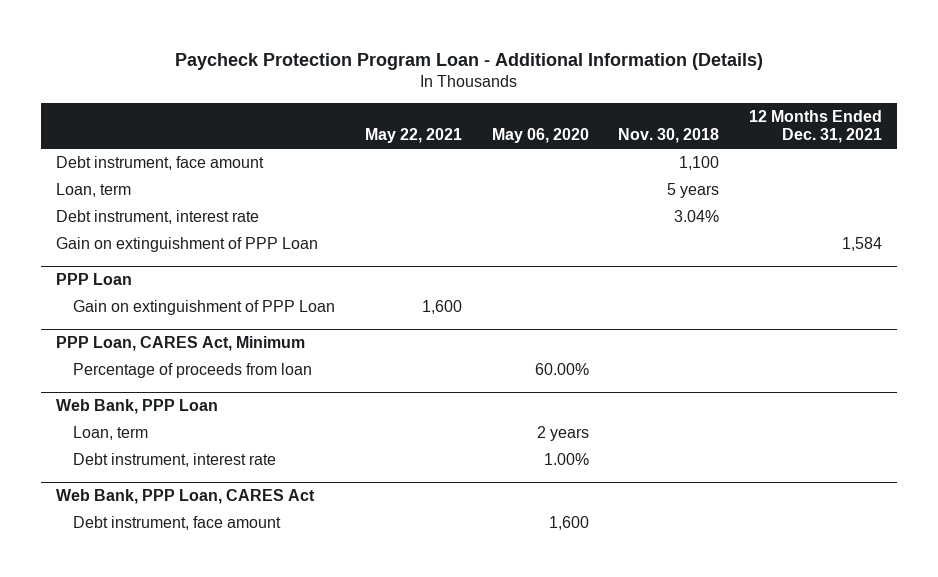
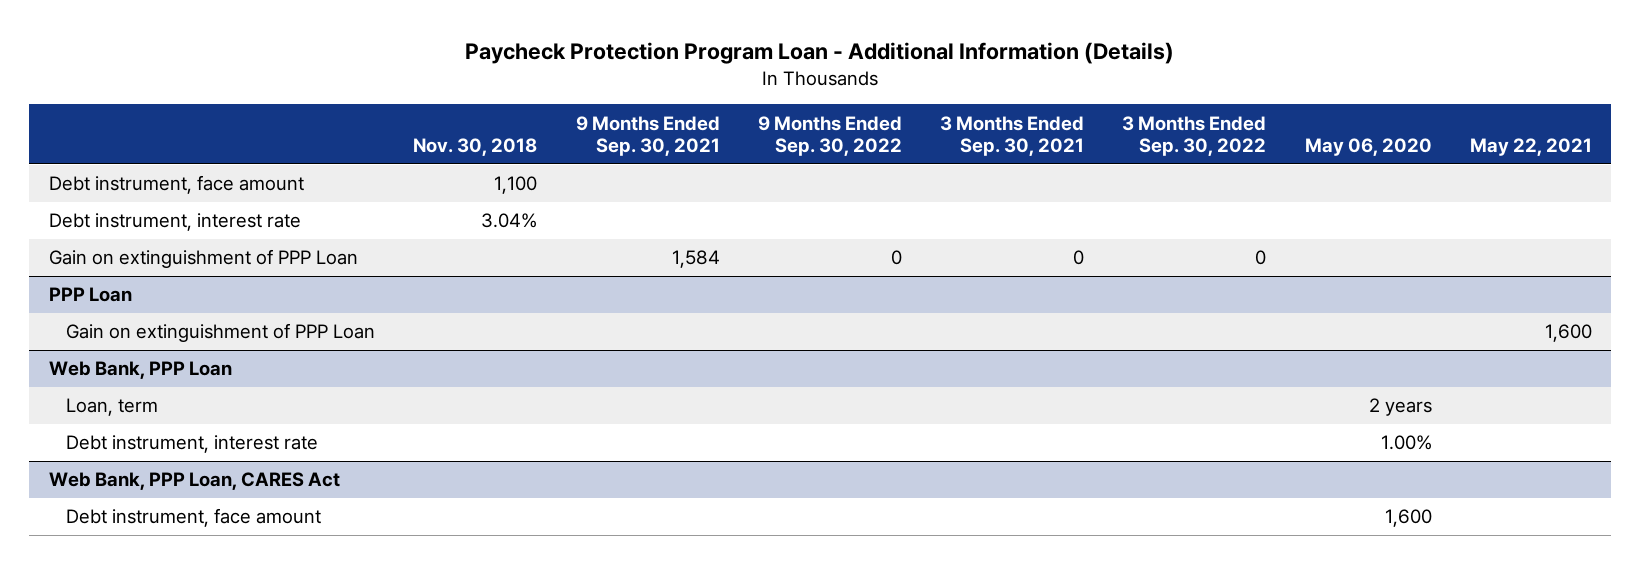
[749,109,883,144] 12 Months Ended Dec. 31, 2021 -> none
none -> [575,115,720,156] 9 Months Ended Sep. 30, 2021
none -> [757,115,902,156] 9 Months Ended Sep. 30, 2022
none -> [940,115,1085,156] 3 Months Ended Sep. 30, 2021
none -> [1122,115,1267,156] 3 Months Ended Sep. 30, 2022
[56,182,132,197] Loan, term -> none
[56,336,306,352] PPP Loan, CARES Act, Minimum -> none
[73,362,313,378] Percentage of proceeds from loan -> none

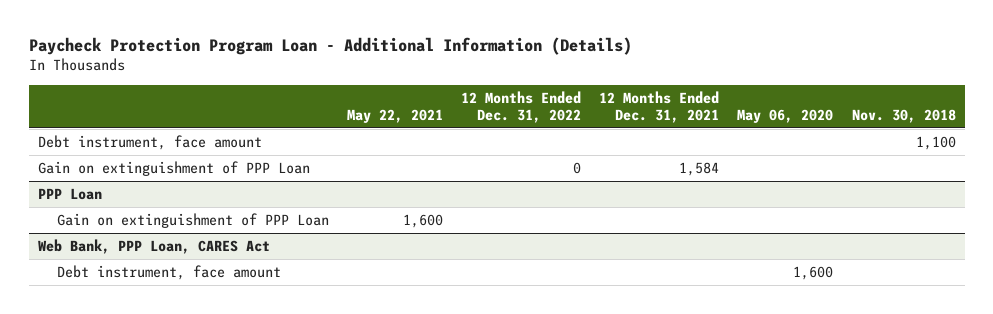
[575,115,720,156] 9 Months Ended Sep. 30, 2021 -> none
[757,115,902,156] 9 Months Ended Sep. 30, 2022 -> none
[940,115,1085,156] 3 Months Ended Sep. 30, 2021 -> none
[1122,115,1267,156] 3 Months Ended Sep. 30, 2022 -> none
none -> [461,90,582,123] 12 Months Ended Dec. 31, 2022
none -> [599,90,720,123] 12 Months Ended Dec. 31, 2021
[48,213,301,232] Debt instrument, interest rate -> none
[48,361,232,380] Web Bank, PPP Loan -> none
[66,398,159,417] Loan, term -> none
[66,435,319,454] Debt instrument, interest rate -> none

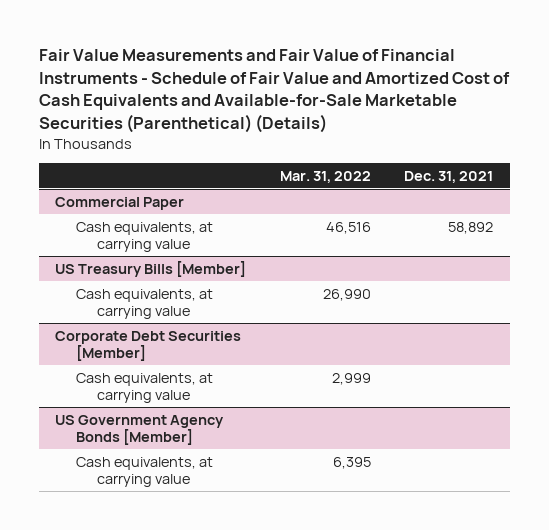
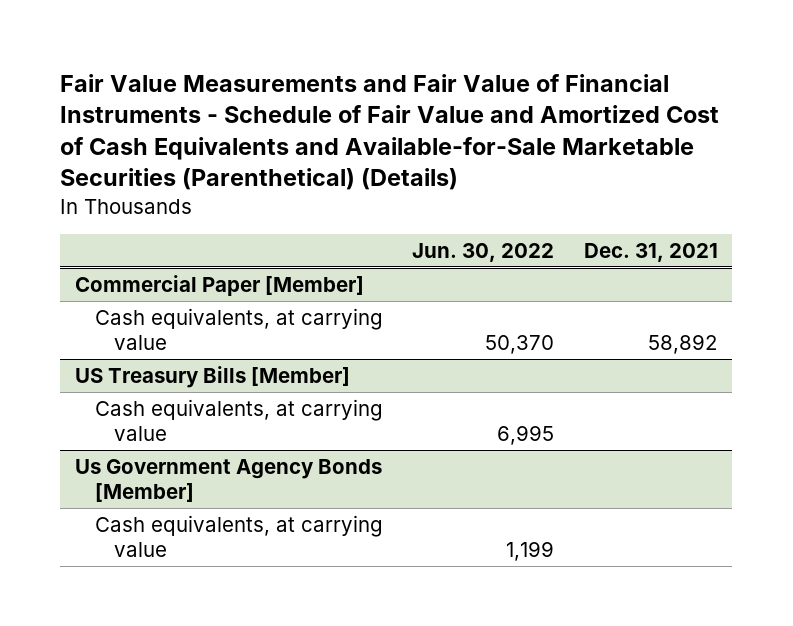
[279,170,371,183] Mar. 31, 2022 -> none
none -> [412,242,555,262] Jun. 30, 2022
[55,196,185,210] Commercial Paper -> [75,274,365,296] Commercial Paper [Member]
[55,330,242,362] Corporate Debt Securities [Member] -> none
[76,372,214,404] Cash equivalents, at carrying value -> none
[55,414,225,446] US Government Agency Bonds [Member] -> [75,458,383,502] Us Government Agency Bonds [Member]

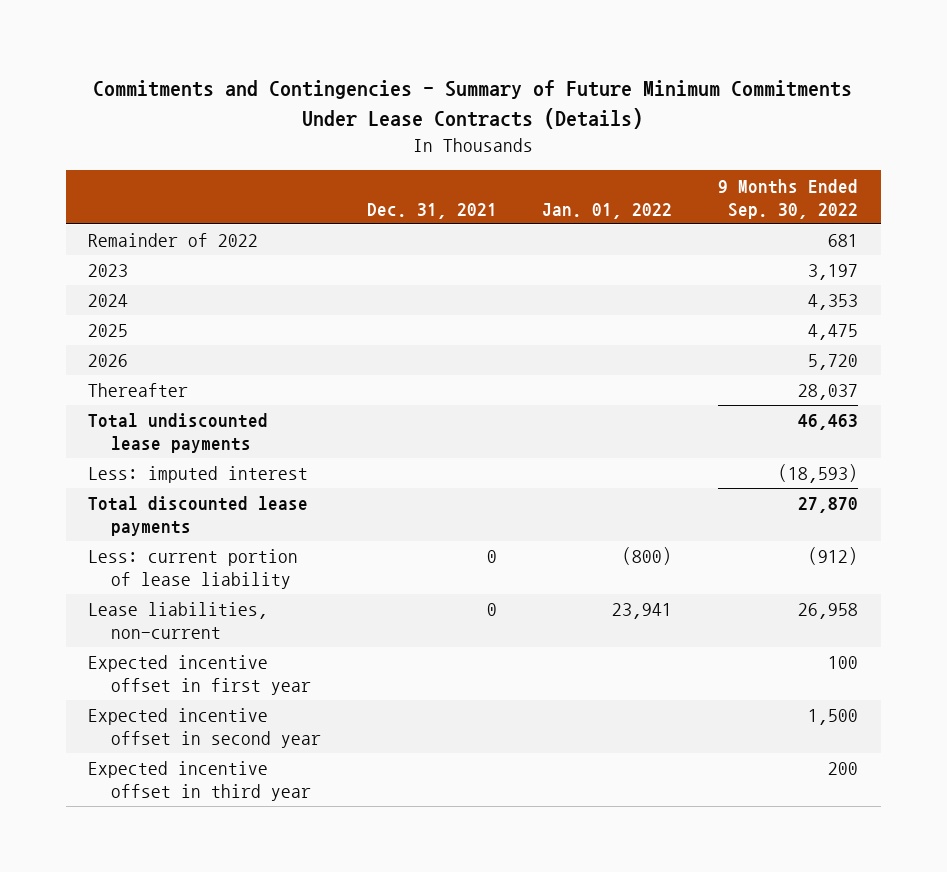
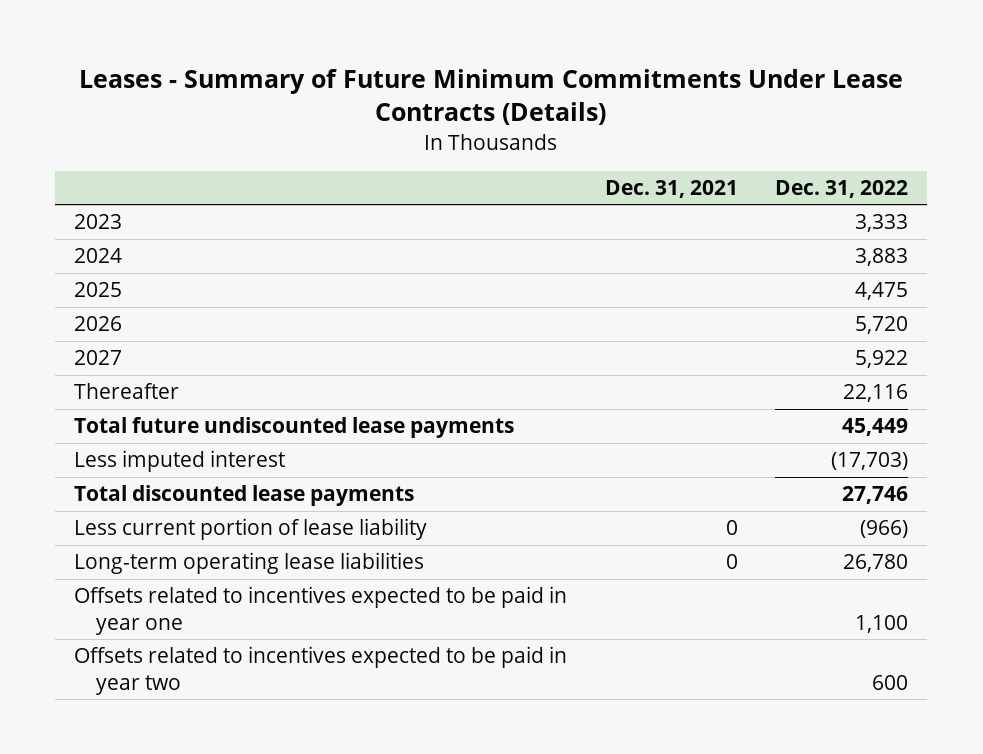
[93,80,853,130] Commitments and Contingencies - Summary of Future Minimum Commitments Under Lease Contracts (Details) -> [79,69,904,126] Leases - Summary of Future Minimum Commitments Under Lease Contracts (Details)
[542,202,673,219] Jan. 01, 2022 -> none
[718,178,859,219] 9 Months Ended Sep. 30, 2022 -> none
none -> [775,179,909,198] Dec. 31, 2022
[88,233,259,248] Remainder of 2022 -> none
none -> [74,350,123,366] 2027
[88,413,269,454] Total undiscounted lease payments -> [74,417,515,439] Total future undiscounted lease payments
[88,466,309,484] Less: imputed interest -> [74,450,286,473] Less imputed interest
[88,655,312,696] Expected incentive offset in first year -> none
[88,708,322,749] Expected incentive offset in second year -> none
[88,761,312,802] Expected incentive offset in third year -> none
[88,549,299,590] Less: current portion of lease liability -> [74,518,428,541] Less current portion of lease liability
[88,602,269,640] Lease liabilities, non-current -> [74,552,425,575] Long-term operating lease liabilities
none -> [74,586,568,636] Offsets related to incentives expected to be paid in year one
none -> [74,646,568,696] Offsets related to incentives expected to be paid in year two

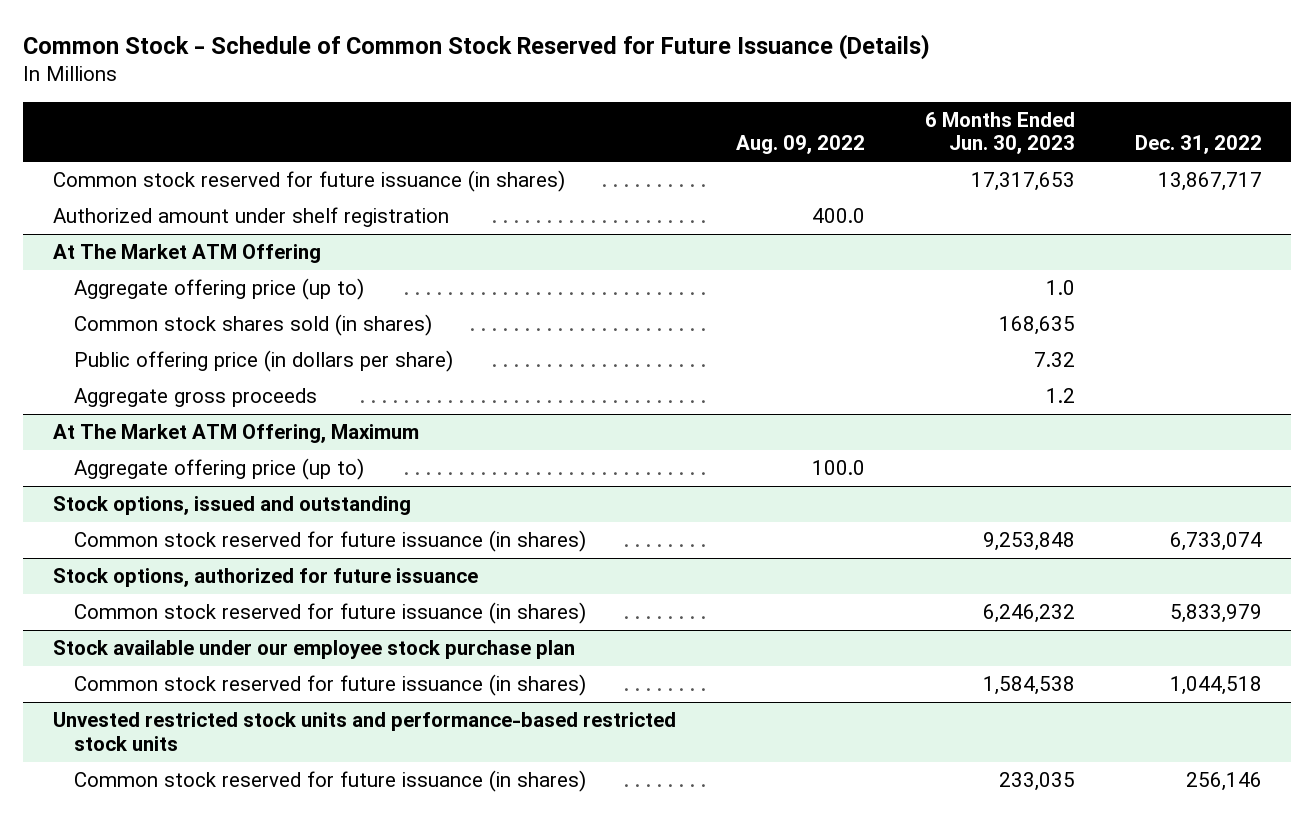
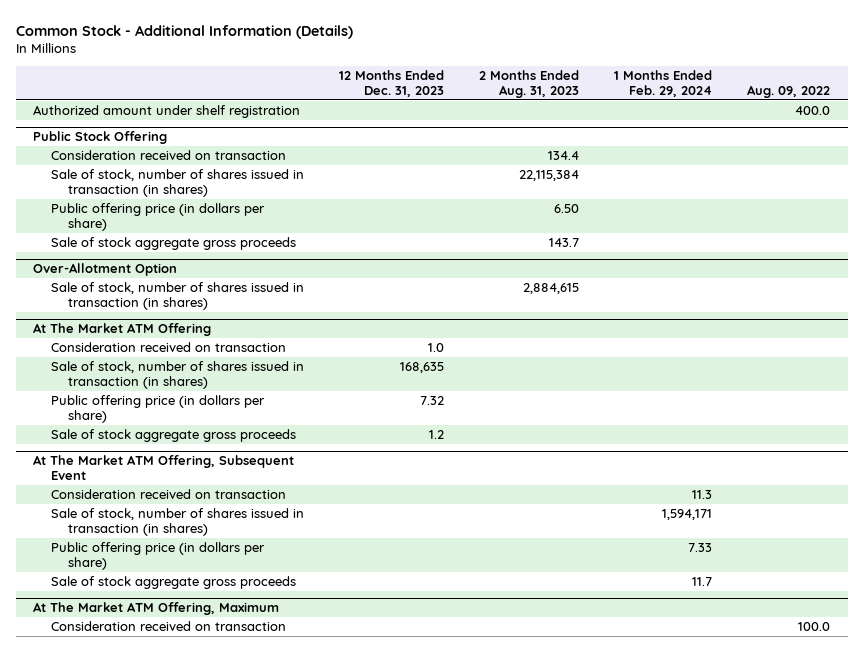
[22,34,930,61] Common Stock - Schedule of Common Stock Reserved for Future Issuance (Details) -> [15,24,353,39] Common Stock - Additional Information (Details)
[924,111,1075,155] 6 Months Ended Jun. 30, 2023 -> none
[1134,135,1262,155] Dec. 31, 2022 -> none
none -> [338,69,444,97] 12 Months Ended Dec. 31, 2023
none -> [478,69,579,98] 2 Months Ended Aug. 31, 2023
none -> [613,69,712,97] 1 Months Ended Feb. 29, 2024
[52,170,565,193] Common stock reserved for future issuance (in shares) -> none
none -> [33,131,168,145] Public Stock Offering
none -> [50,150,286,161] Consideration received on transaction
none -> [50,169,304,197] Sale of stock, number of shares issued in transaction (in shares)
none -> [50,203,265,231] Public offering price (in dollars per share)
none -> [50,237,296,251] Sale of stock aggregate gross proceeds
none -> [33,263,178,277] Over-Allotment Option
none -> [50,282,304,310] Sale of stock, number of shares issued in transaction (in shares)
[73,278,364,301] Aggregate offering price (up to) -> [50,342,286,353] Consideration received on transaction
[73,314,432,337] Common stock shares sold (in shares) -> [50,361,304,389] Sale of stock, number of shares issued in transaction (in shares)
[73,388,317,408] Aggregate gross proceeds -> [50,429,296,443] Sale of stock aggregate gross proceeds
none -> [33,455,295,481] At The Market ATM Offering, Subsequent Event
none -> [50,489,286,500] Consideration received on transaction
none -> [50,508,304,536] Sale of stock, number of shares issued in transaction (in shares)
none -> [50,542,265,570] Public offering price (in dollars per share)
none -> [50,576,296,590] Sale of stock aggregate gross proceeds
[52,496,411,516] Stock options, issued and outstanding -> none
[73,530,586,553] Common stock reserved for future issuance (in shares) -> none
[52,568,478,588] Stock options, authorized for future issuance -> none
[73,602,586,625] Common stock reserved for future issuance (in shares) -> none
[52,640,575,660] Stock available under our employee stock purchase plan -> none
[73,674,586,697] Common stock reserved for future issuance (in shares) -> none
[52,712,676,751] Unvested restricted stock units and performance-based restricted stock units -> none
[73,770,586,793] Common stock reserved for future issuance (in shares) -> none
[73,458,364,481] Aggregate offering price (up to) -> [50,621,286,632] Consideration received on transaction

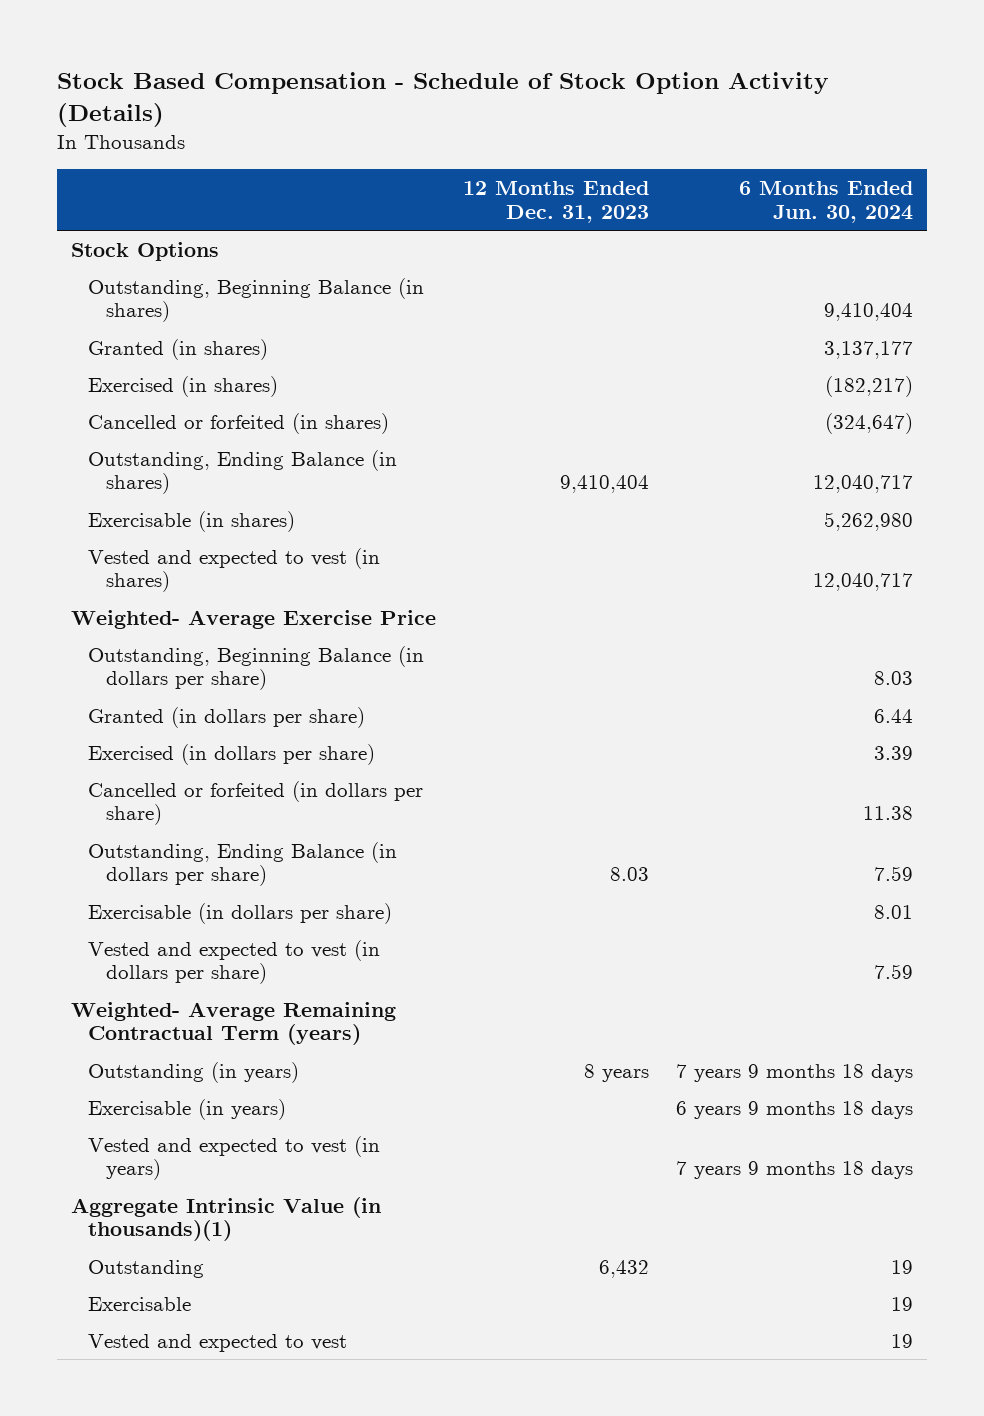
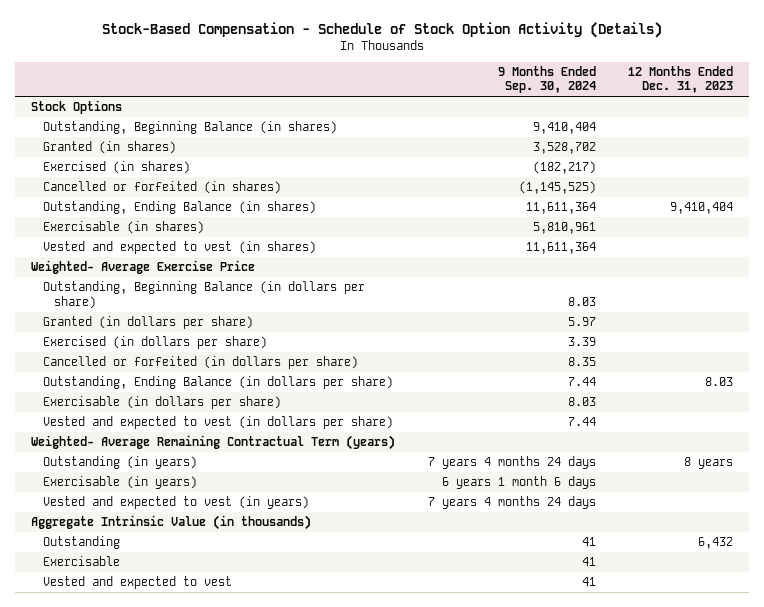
[57,72,830,128] Stock Based Compensation - Schedule of Stock Option Activity (Details) -> [102,21,663,38] Stock-Based Compensation - Schedule of Stock Option Activity (Details)
[739,180,914,223] 6 Months Ended Jun. 30, 2024 -> none
none -> [497,65,596,94] 9 Months Ended Sep. 30, 2024
[70,1196,381,1242] Aggregate Intrinsic Value (in thousands)(1) -> [31,515,312,531] Aggregate Intrinsic Value (in thousands)

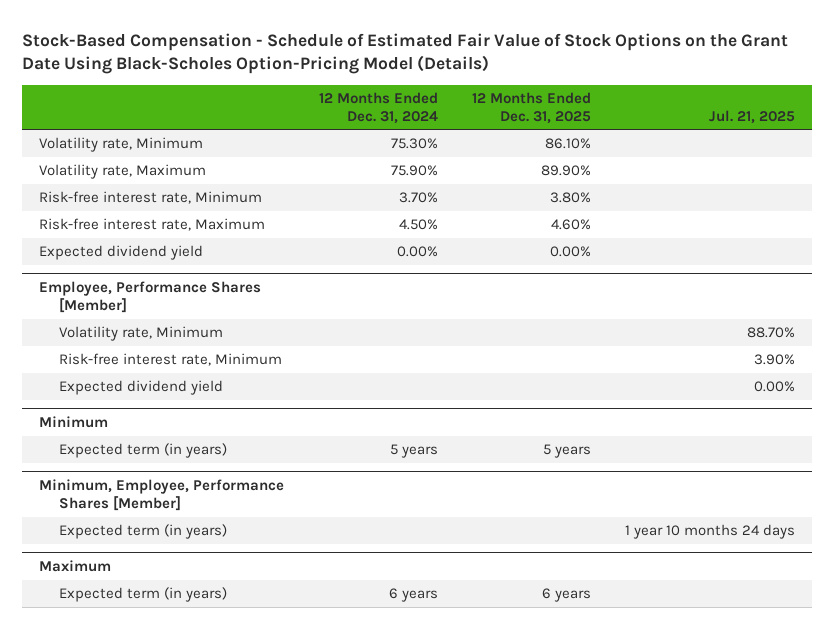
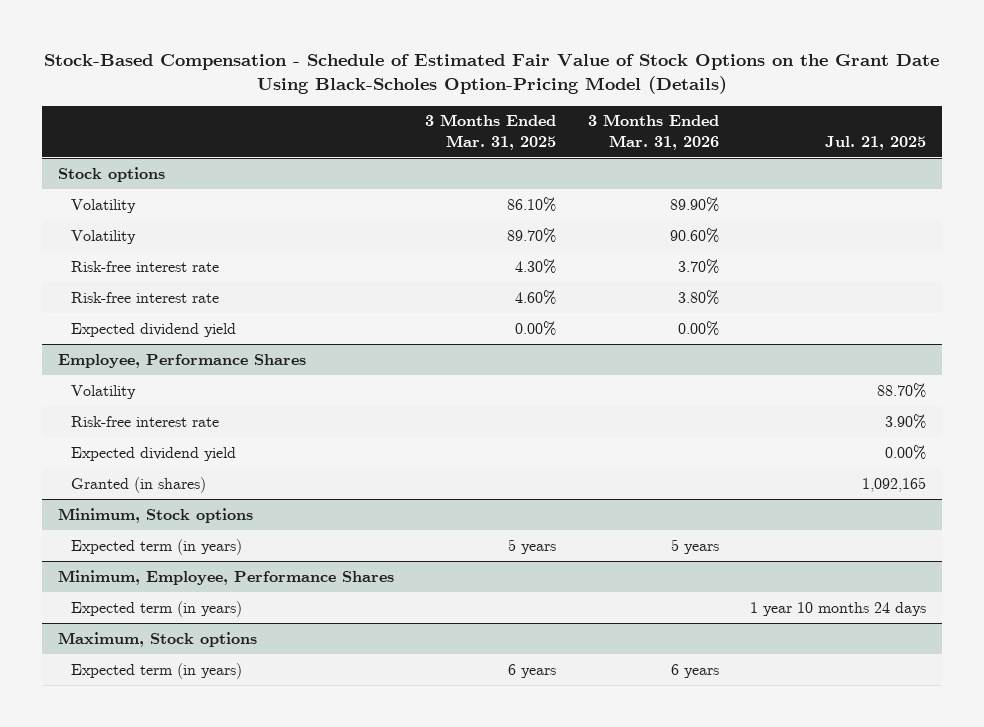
[318,91,438,124] 12 Months Ended Dec. 31, 2024 -> none
[471,91,591,124] 12 Months Ended Dec. 31, 2025 -> none
none -> [425,114,557,150] 3 Months Ended Mar. 31, 2025
none -> [587,114,719,150] 3 Months Ended Mar. 31, 2026
[39,137,204,153] Volatility rate, Minimum -> none
[39,164,207,180] Volatility rate, Maximum -> none
[39,191,263,205] Risk-free interest rate, Minimum -> none
[39,218,266,232] Risk-free interest rate, Maximum -> none
[39,245,204,261] Expected dividend yield -> none
none -> [57,166,165,182] Stock options
none -> [71,198,137,213] Volatility
none -> [71,229,137,244] Volatility
none -> [71,260,220,272] Risk-free interest rate
none -> [71,291,220,303] Risk-free interest rate
none -> [71,322,237,337] Expected dividend yield
[39,281,262,314] Employee, Performance Shares [Member] -> [57,353,306,368] Employee, Performance Shares
[58,326,223,342] Volatility rate, Minimum -> [71,384,137,399] Volatility
[58,353,282,367] Risk-free interest rate, Minimum -> [71,415,220,427] Risk-free interest rate
none -> [71,476,207,493] Granted (in shares)
[39,416,109,429] Minimum -> [57,507,253,523] Minimum, Stock options
[39,479,285,512] Minimum, Employee, Performance Shares [Member] -> [57,569,394,585] Minimum, Employee, Performance Shares
[39,560,112,573] Maximum -> [57,631,257,647] Maximum, Stock options

